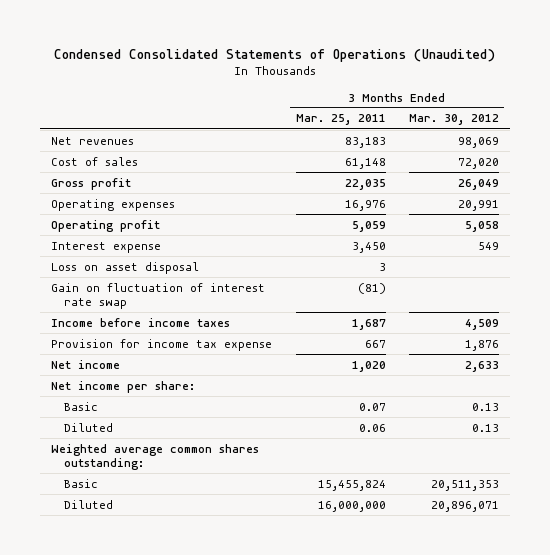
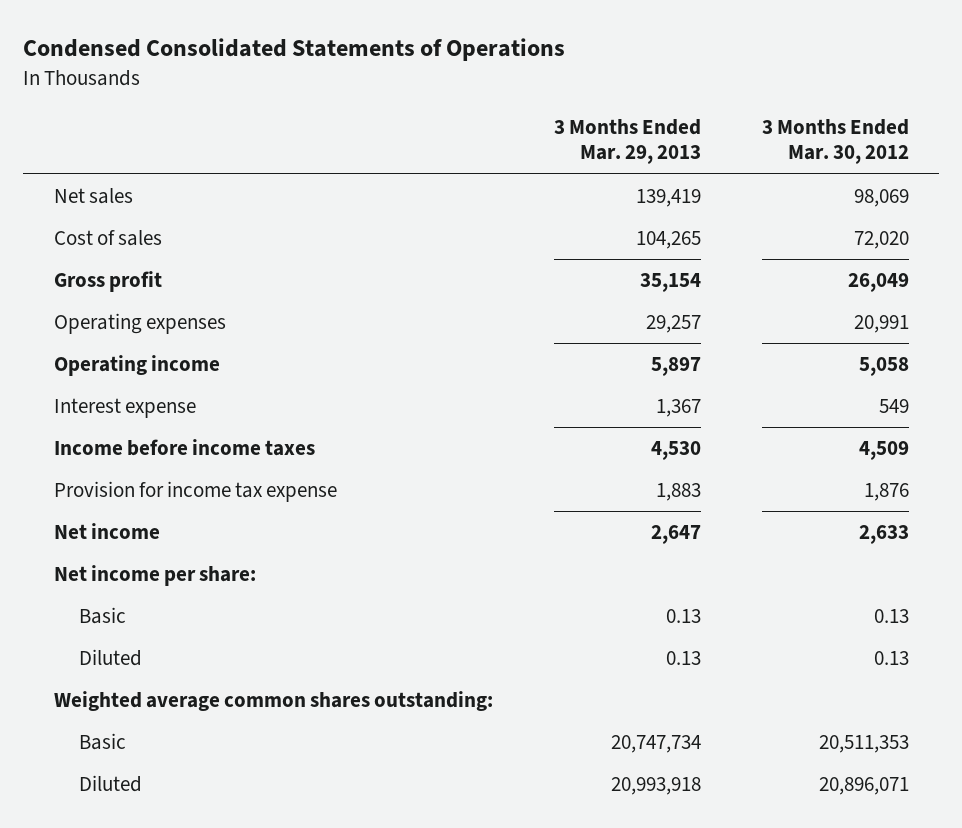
[54,48,496,62] Condensed Consolidated Statements of Operations (Unaudited) -> [23,38,566,62] Condensed Consolidated Statements of Operations
[295,114,386,126] Mar. 25, 2011 -> none
none -> [553,118,701,165] 3 Months Ended Mar. 29, 2013
[51,136,135,145] Net revenues -> [53,188,133,205] Net sales
[51,219,161,232] Operating profit -> [53,355,220,377] Operating income
[51,261,200,274] Loss on asset disposal -> none
[51,282,266,310] Gain on fluctuation of interest rate swap -> none

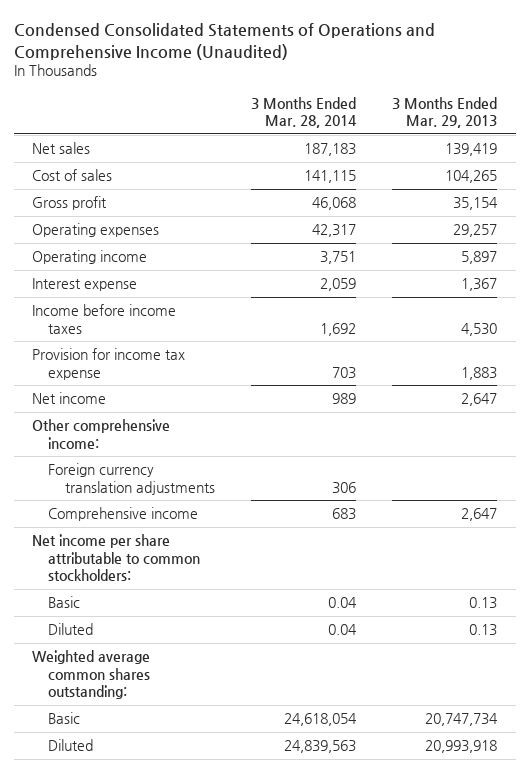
[23,38,566,62] Condensed Consolidated Statements of Operations -> [13,23,435,60] Condensed Consolidated Statements of Operations and Comprehensive Income (Unaudited)
[761,118,909,165] 3 Months Ended Mar. 30, 2012 -> none
none -> [251,96,358,128] 3 Months Ended Mar. 28, 2014
none -> [32,419,171,449] Other comprehensive income:
none -> [48,463,215,495] Foreign currency translation adjustments
none -> [48,507,199,522] Comprehensive income
[53,565,256,587] Net income per share: -> [32,534,201,581] Net income per share attributable to common stockholders:

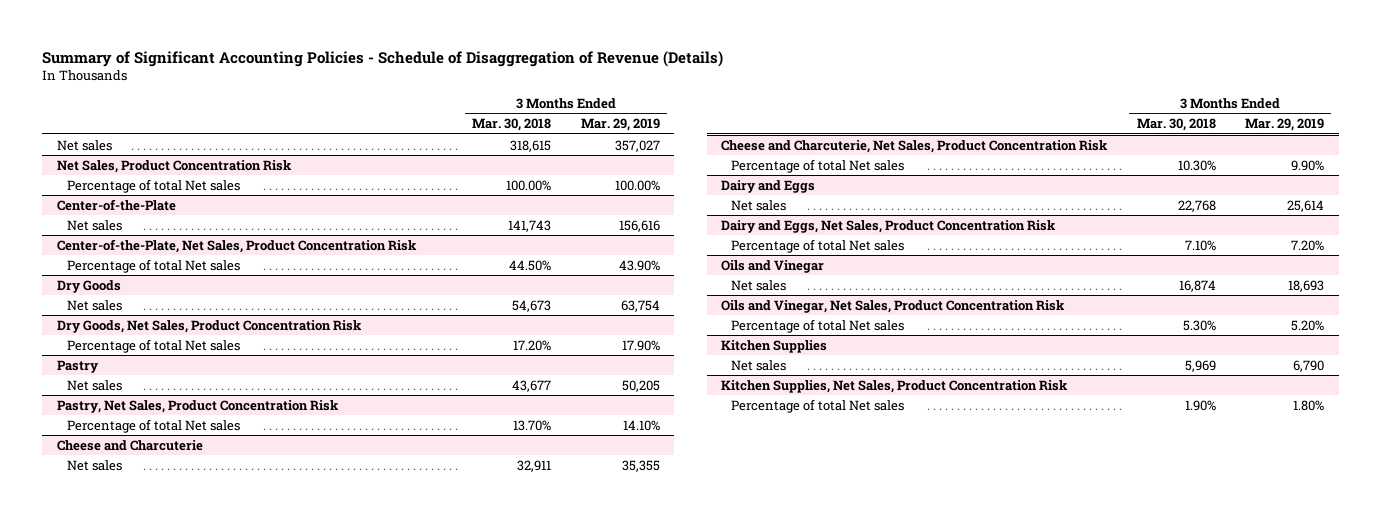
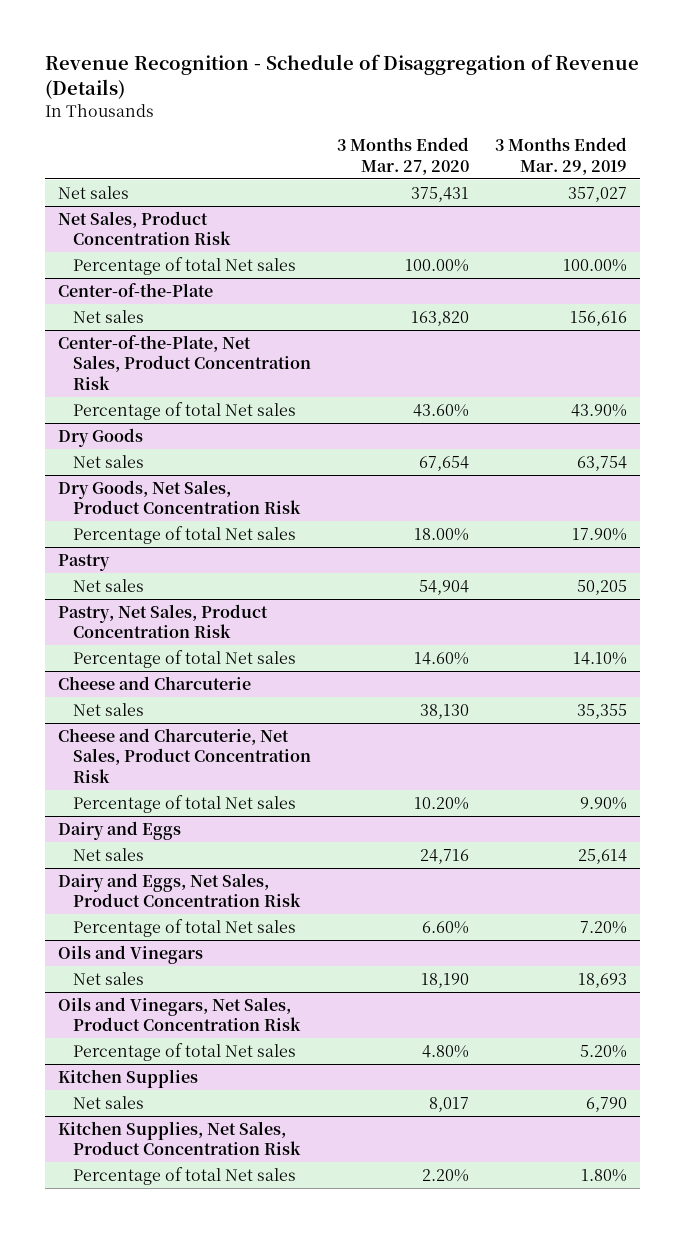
[42,50,724,67] Summary of Significant Accounting Policies - Schedule of Disaggregation of Revenue (Details) -> [45,54,640,100] Revenue Recognition - Schedule of Disaggregation of Revenue (Details)
[472,118,552,132] Mar. 30, 2018 -> none
none -> [336,137,469,175] 3 Months Ended Mar. 27, 2020
[721,259,825,273] Oils and Vinegar -> [58,944,204,964] Oils and Vinegars
[721,299,1066,313] Oils and Vinegar, Net Sales, Product Concentration Risk -> [58,996,301,1032] Oils and Vinegars, Net Sales, Product Concentration Risk

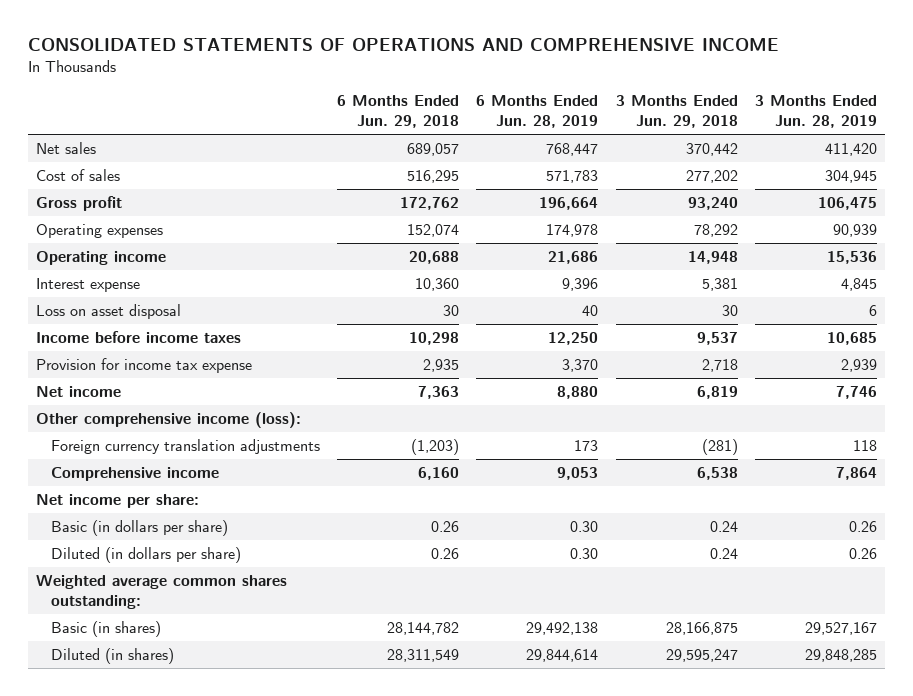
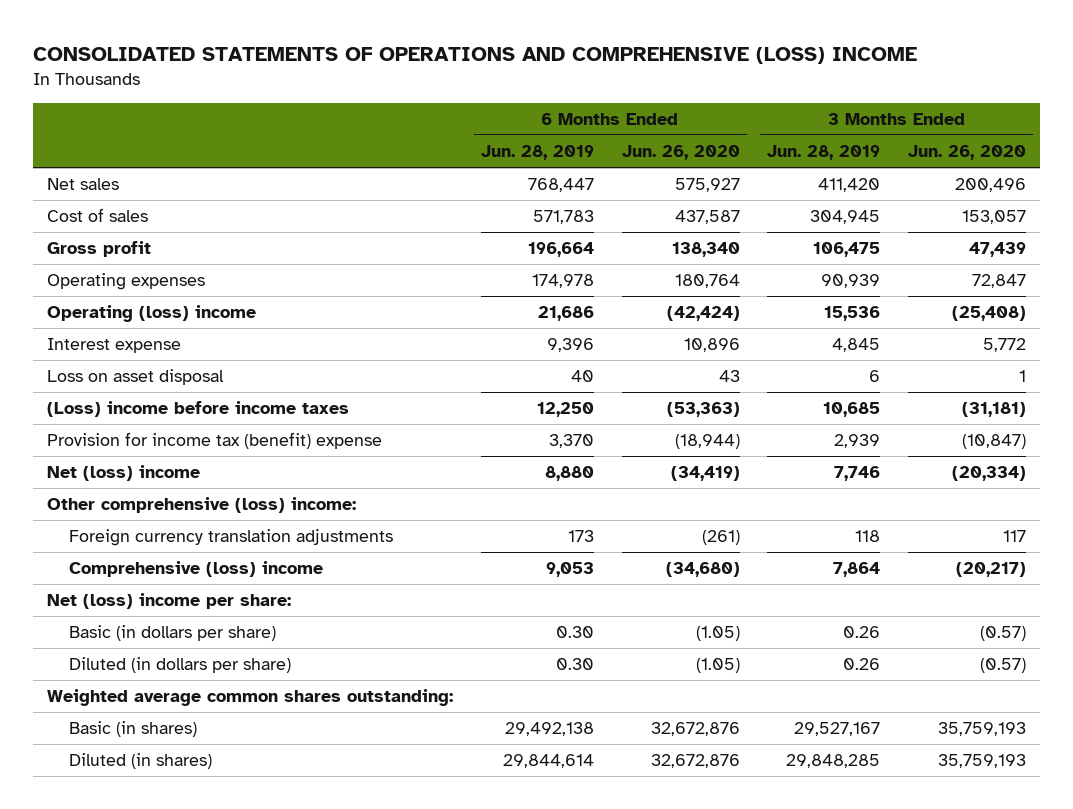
[27,38,779,52] CONSOLIDATED STATEMENTS OF OPERATIONS AND COMPREHENSIVE INCOME -> [33,46,918,64] CONSOLIDATED STATEMENTS OF OPERATIONS AND COMPREHENSIVE (LOSS) INCOME
[337,95,460,129] 6 Months Ended Jun. 29, 2018 -> none
[615,95,738,129] 3 Months Ended Jun. 29, 2018 -> none
none -> [621,145,740,161] Jun. 26, 2020
none -> [908,145,1027,161] Jun. 26, 2020
[36,250,167,265] Operating income -> [47,305,257,323] Operating (loss) income
[36,330,242,343] Income before income taxes -> [47,401,350,418] (Loss) income before income taxes
[36,357,253,373] Provision for income tax expense -> [47,432,383,450] Provision for income tax (benefit) expense
[36,385,122,397] Net income -> [47,465,201,482] Net (loss) income
[36,411,302,428] Other comprehensive income (loss): -> [47,497,357,514] Other comprehensive (loss) income:
[50,466,219,481] Comprehensive income -> [68,561,323,578] Comprehensive (loss) income
[36,493,200,508] Net income per share: -> [47,593,292,610] Net (loss) income per share:

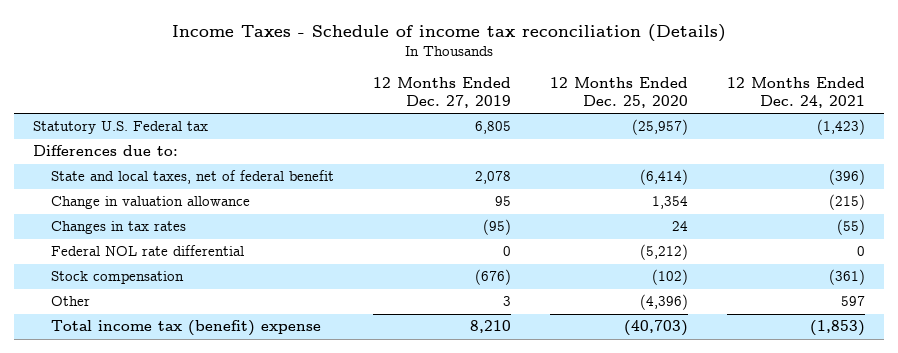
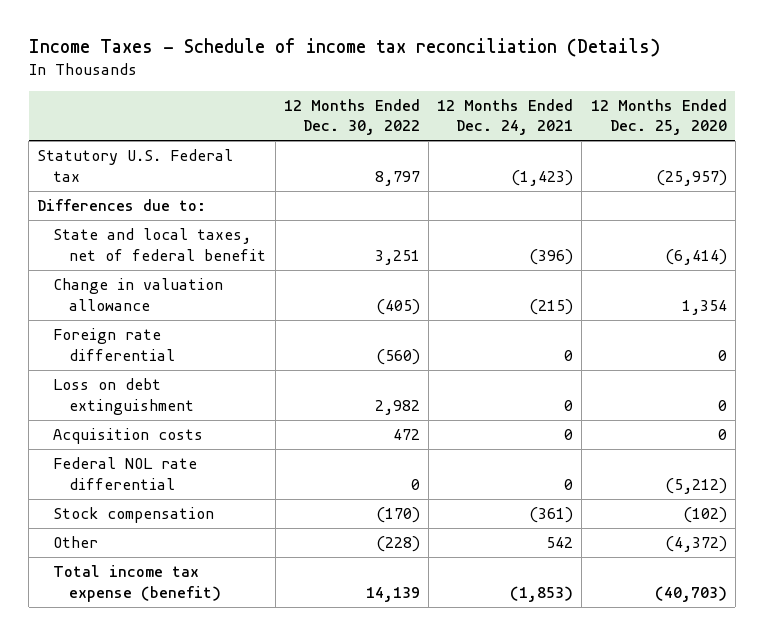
[372,77,511,109] 12 Months Ended Dec. 27, 2019 -> none
none -> [283,98,420,136] 12 Months Ended Dec. 30, 2022
[50,221,186,235] Changes in tax rates -> none
none -> [53,328,176,361] Foreign rate differential
none -> [53,378,195,415] Loss on debt extinguishment
none -> [53,428,204,445] Acquisition costs
[639,294,688,311] (4,396) -> [664,536,727,553] (4,372)
[840,296,865,307] 597 -> [546,537,574,549] 542
[50,320,321,337] Total income tax (benefit) expense -> [53,565,222,602] Total income tax expense (benefit)

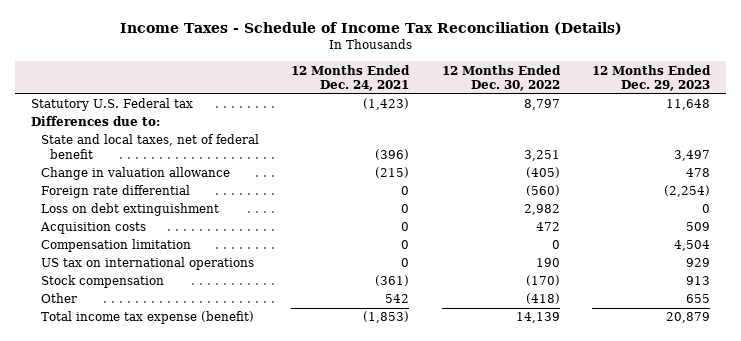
[28,38,660,58] Income Taxes - Schedule of income tax reconciliation (Details) -> [119,22,622,36] Income Taxes - Schedule of Income Tax Reconciliation (Details)
[590,98,727,136] 12 Months Ended Dec. 25, 2020 -> none
none -> [592,64,712,92] 12 Months Ended Dec. 29, 2023
[53,457,198,490] Federal NOL rate differential -> none
none -> [40,239,191,253] Compensation limitation
none -> [40,257,254,271] US tax on international operations
[375,536,420,553] (228) -> [525,293,560,305] (418)

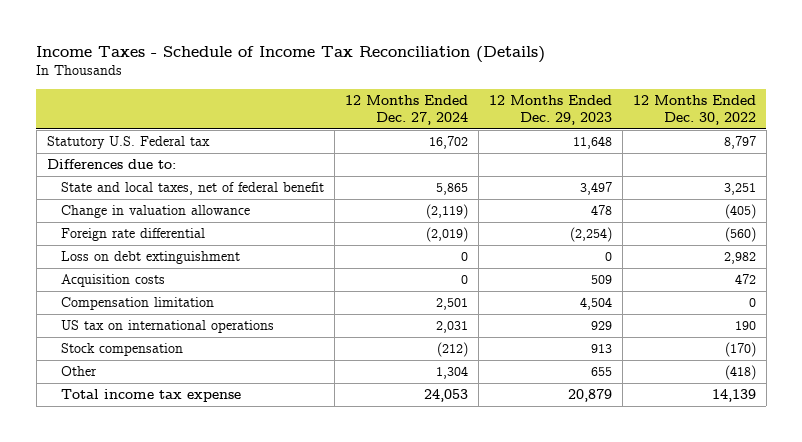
[291,64,411,92] 12 Months Ended Dec. 24, 2021 -> none
none -> [344,95,468,125] 12 Months Ended Dec. 27, 2024
[40,311,254,325] Total income tax expense (benefit) -> [60,389,241,403] Total income tax expense

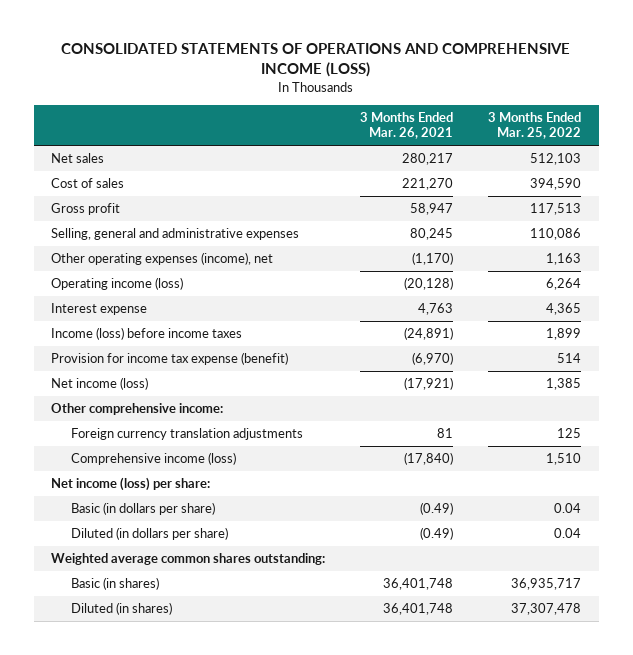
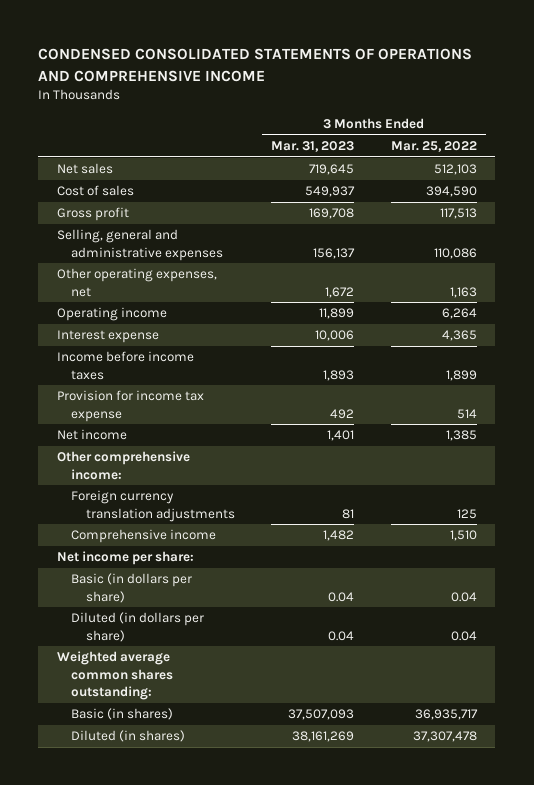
[61,42,571,78] CONSOLIDATED STATEMENTS OF OPERATIONS AND COMPREHENSIVE INCOME (LOSS) -> [38,48,473,82] CONDENSED CONSOLIDATED STATEMENTS OF OPERATIONS AND COMPREHENSIVE INCOME
[360,111,454,140] 3 Months Ended Mar. 26, 2021 -> none
none -> [271,140,355,152] Mar. 31, 2023
[51,252,274,266] Other operating expenses (income), net -> [56,268,217,297] Other operating expenses, net
[51,277,184,291] Operating income (loss) -> [56,307,167,322] Operating income
[51,327,243,341] Income (loss) before income taxes -> [56,351,194,380] Income before income taxes
[51,352,289,366] Provision for income tax expense (benefit) -> [56,390,204,422] Provision for income tax expense
[51,377,149,391] Net income (loss) -> [56,429,127,441] Net income
[70,452,236,466] Comprehensive income (loss) -> [71,529,217,544] Comprehensive income
[51,477,211,492] Net income (loss) per share: -> [56,551,194,566] Net income per share:

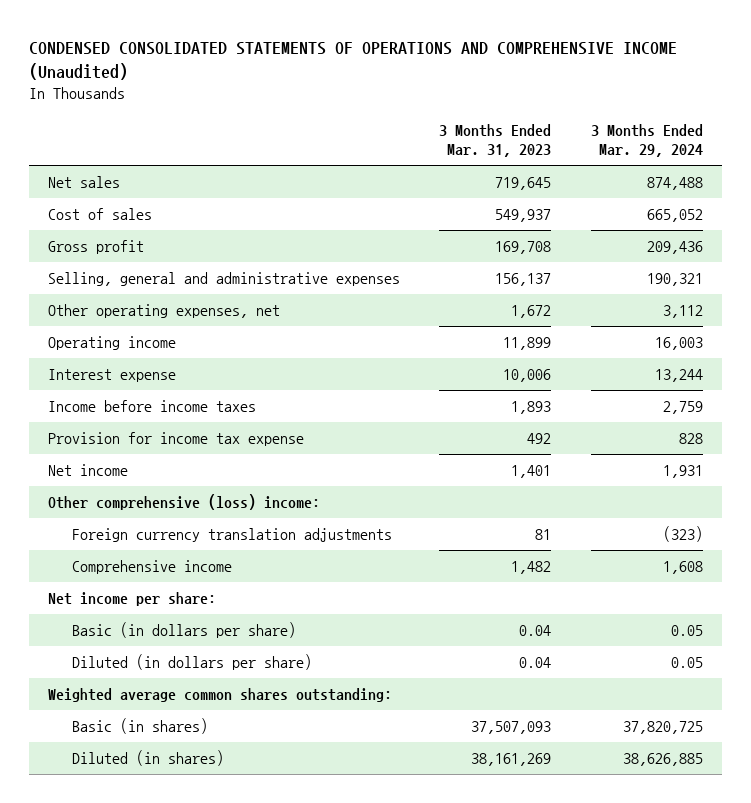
[38,48,473,82] CONDENSED CONSOLIDATED STATEMENTS OF OPERATIONS AND COMPREHENSIVE INCOME -> [28,41,677,81] CONDENSED CONSOLIDATED STATEMENTS OF OPERATIONS AND COMPREHENSIVE INCOME (Unaudited)
[391,140,478,152] Mar. 25, 2022 -> none
none -> [590,124,703,158] 3 Months Ended Mar. 29, 2024
[56,451,190,480] Other comprehensive income: -> [48,493,321,510] Other comprehensive (loss) income:

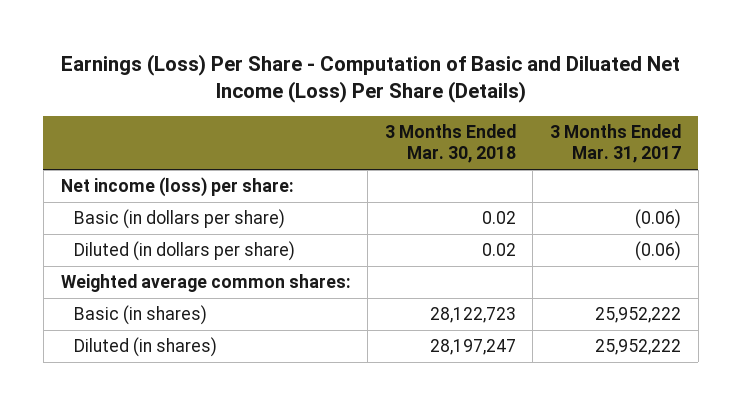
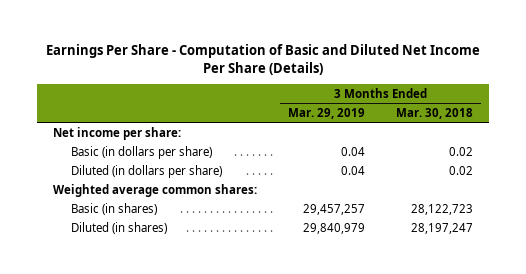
[60,53,680,104] Earnings (Loss) Per Share - Computation of Basic and Diluated Net Income (Loss) Per Share (Details) -> [46,44,481,76] Earnings Per Share - Computation of Basic and Diluted Net Income Per Share (Details)
[550,124,682,164] 3 Months Ended Mar. 31, 2017 -> none
none -> [288,108,366,120] Mar. 29, 2019
[60,177,294,198] Net income (loss) per share: -> [53,126,182,140] Net income per share:

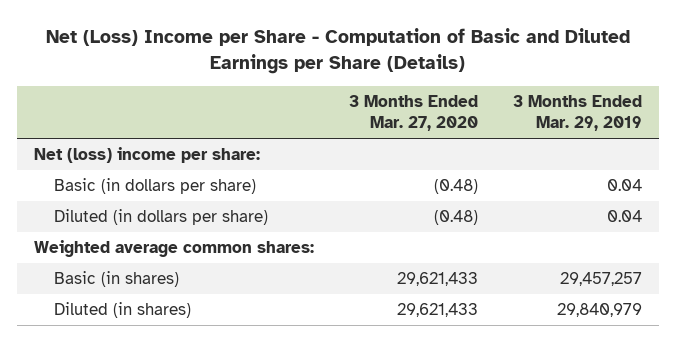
[46,44,481,76] Earnings Per Share - Computation of Basic and Diluted Net Income Per Share (Details) -> [45,27,630,74] Net (Loss) Income per Share - Computation of Basic and Diluted Earnings per Share (Details)
[396,108,474,120] Mar. 30, 2018 -> none
none -> [348,94,478,132] 3 Months Ended Mar. 27, 2020
[53,126,182,140] Net income per share: -> [34,147,261,164] Net (loss) income per share:

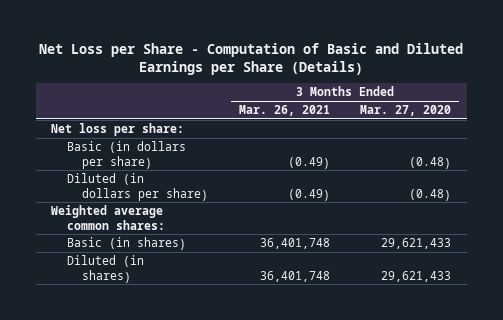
[45,27,630,74] Net (Loss) Income per Share - Computation of Basic and Diluted Earnings per Share (Details) -> [39,42,464,75] Net Loss per Share - Computation of Basic and Diluted Earnings per Share (Details)
[512,94,642,132] 3 Months Ended Mar. 29, 2019 -> none
none -> [238,104,330,116] Mar. 26, 2021
[34,147,261,164] Net (loss) income per share: -> [51,122,185,136] Net loss per share:

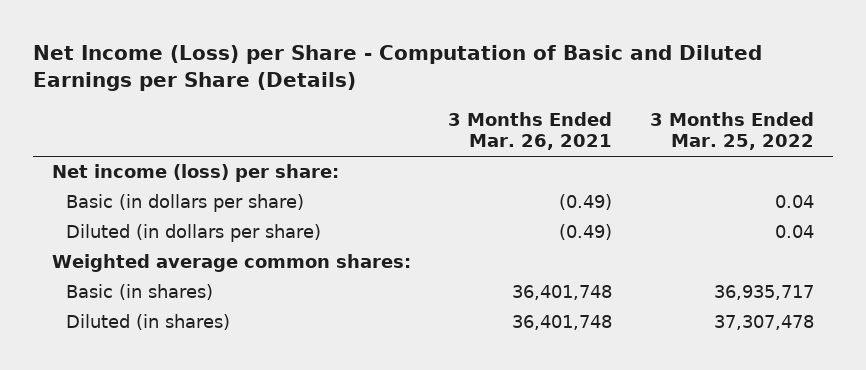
[39,42,464,75] Net Loss per Share - Computation of Basic and Diluted Earnings per Share (Details) -> [32,44,762,91] Net Income (Loss) per Share - Computation of Basic and Diluted Earnings per Share (Details)
[360,104,452,116] Mar. 27, 2020 -> none
none -> [650,111,815,151] 3 Months Ended Mar. 25, 2022
[51,122,185,136] Net loss per share: -> [51,164,339,183] Net income (loss) per share:

